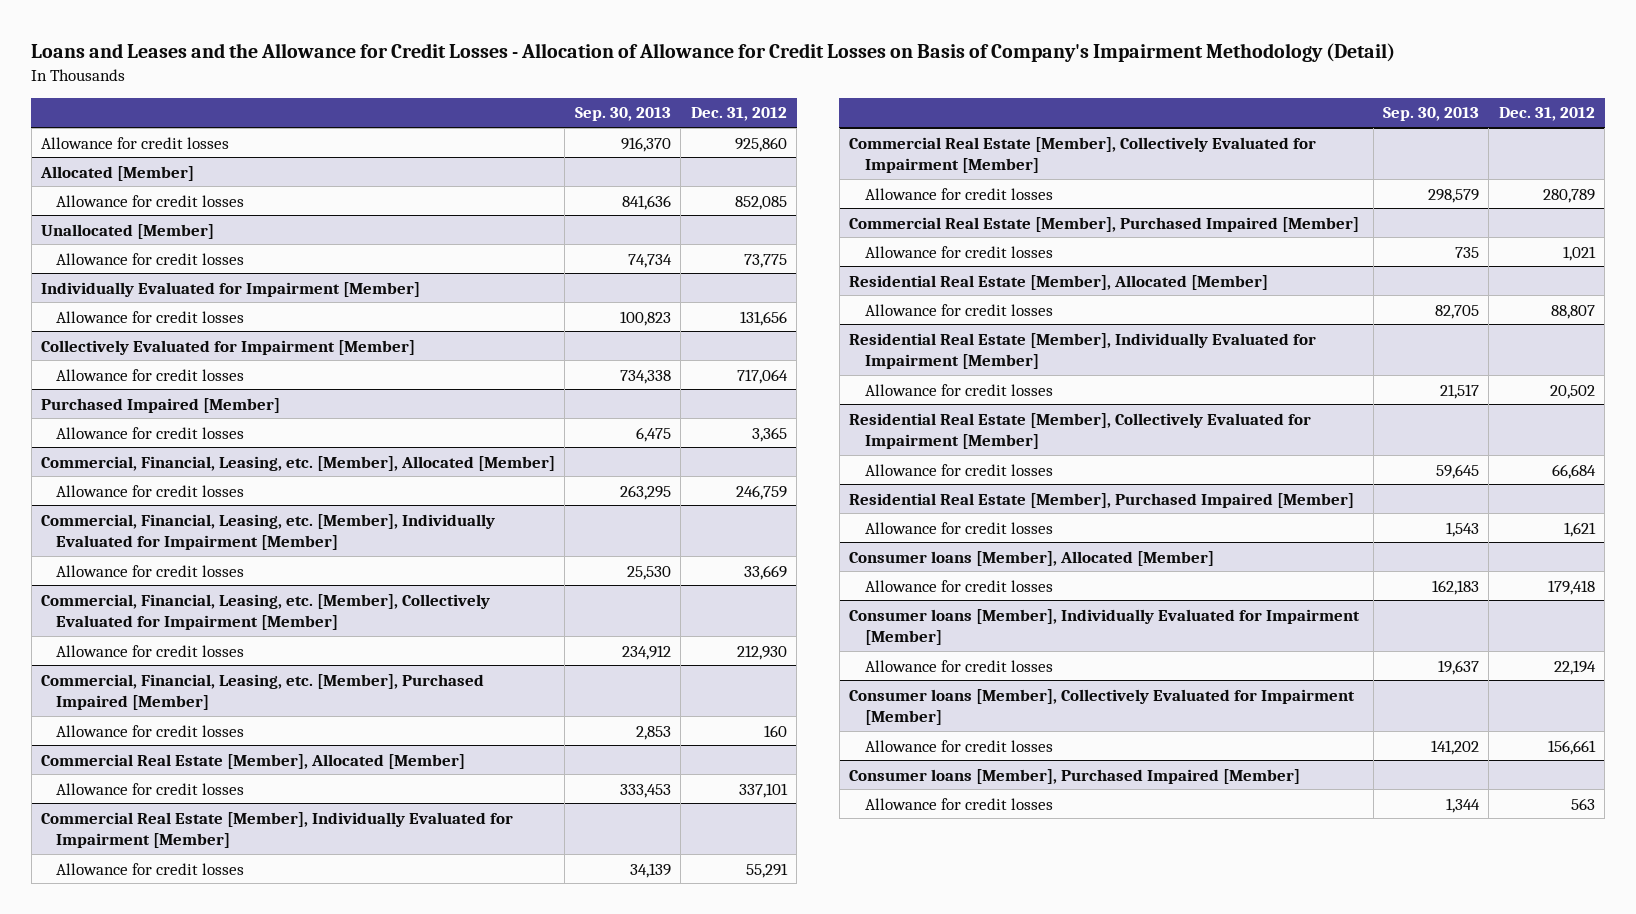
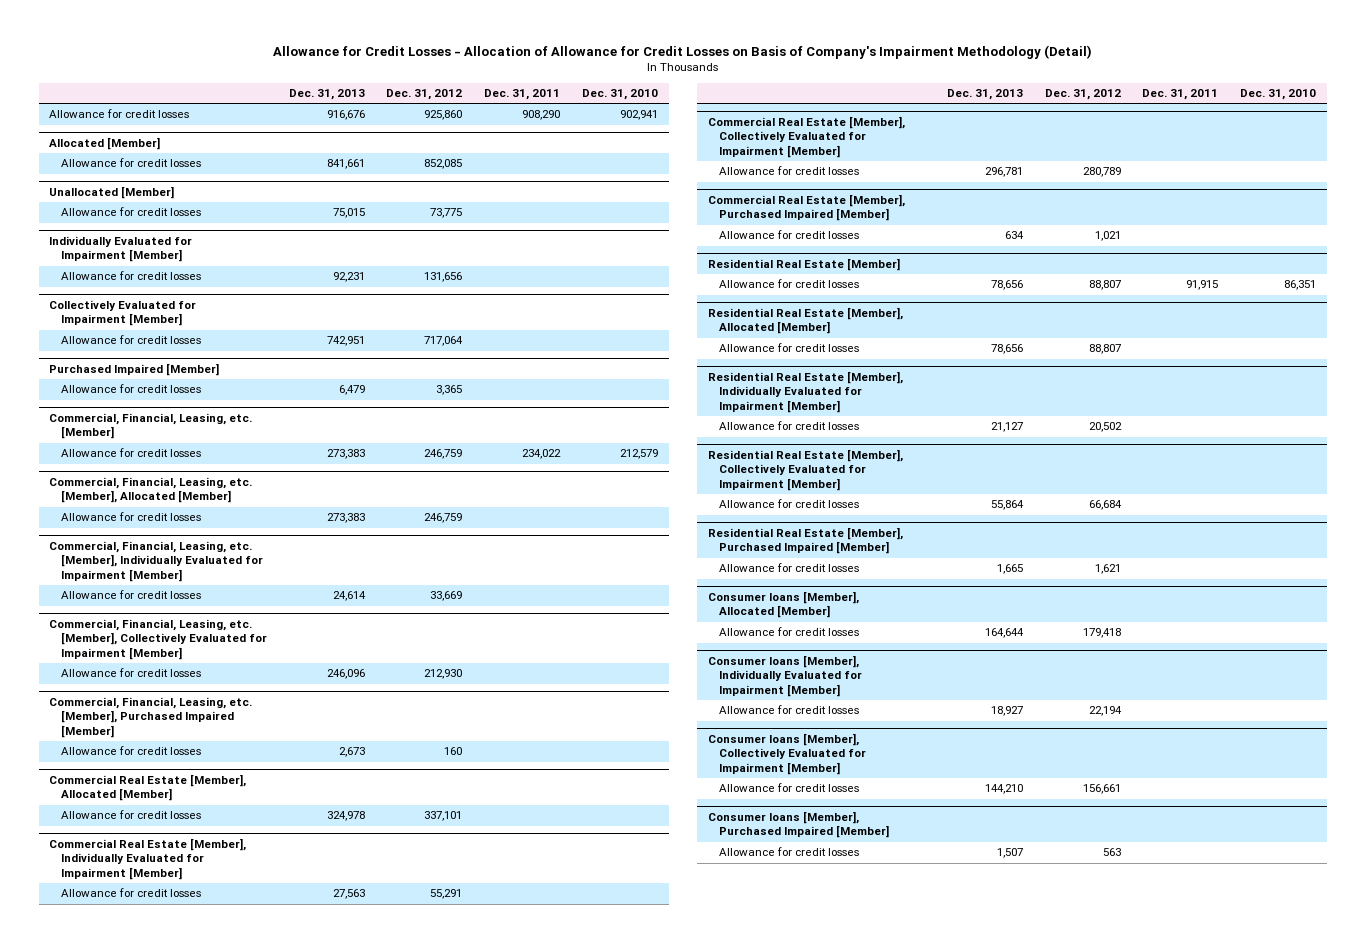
[31,42,1396,62] Loans and Leases and the Allowance for Credit Losses - Allocation of Allowance for Credit Losses on Basis of Company's Impairment Methodology (Detail) -> [272,45,1092,60] Allowance for Credit Losses - Allocation of Allowance for Credit Losses on Basis of Company's Impairment Methodology (Detail)
[574,107,671,122] Sep. 30, 2013 -> none
none -> [288,89,365,101] Dec. 31, 2013
none -> [484,89,561,101] Dec. 31, 2011
none -> [581,89,658,101] Dec. 31, 2010
none -> [49,412,253,440] Commercial, Financial, Leasing, etc. [Member]
none -> [60,448,201,458] Allowance for credit losses
none -> [707,257,900,271] Residential Real Estate [Member]
none -> [719,279,860,289] Allowance for credit losses

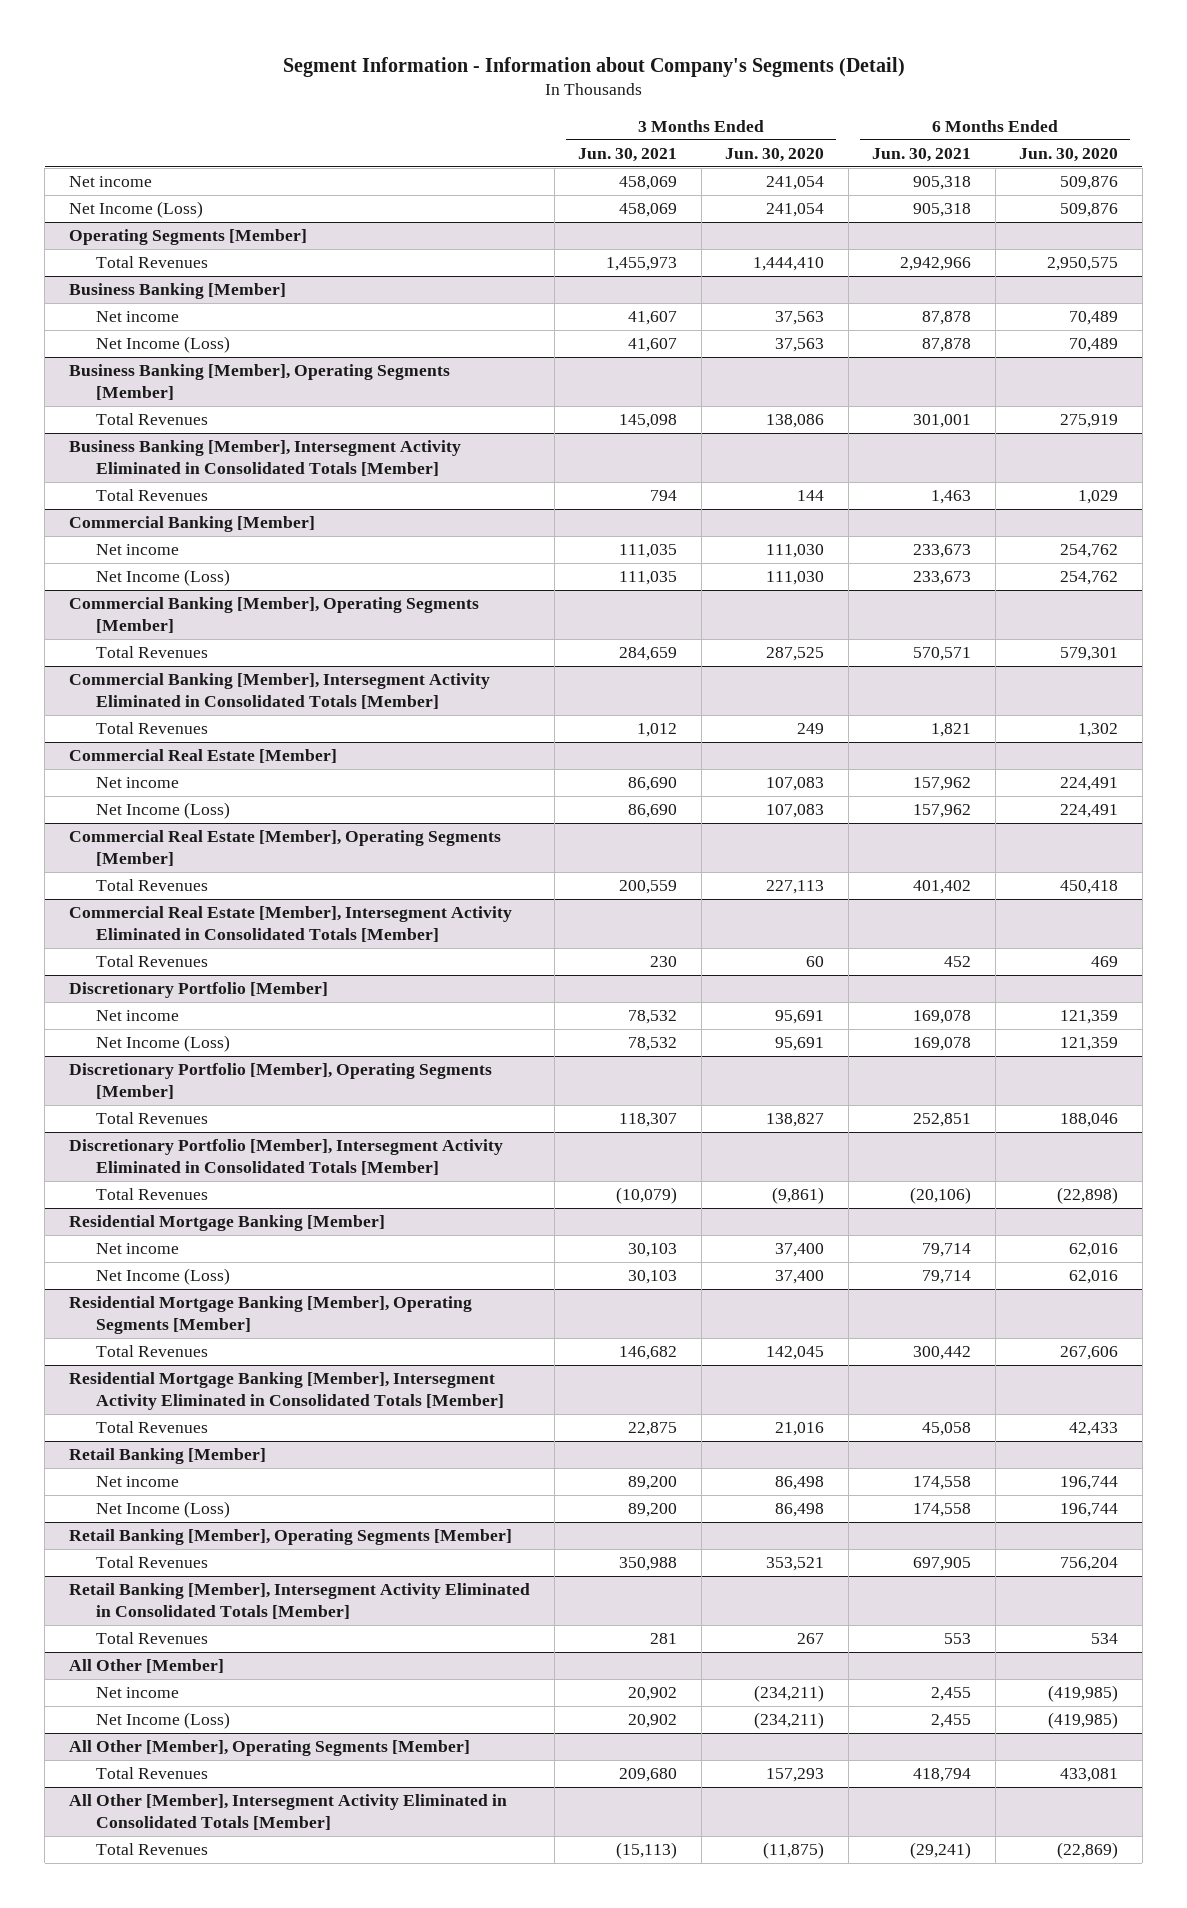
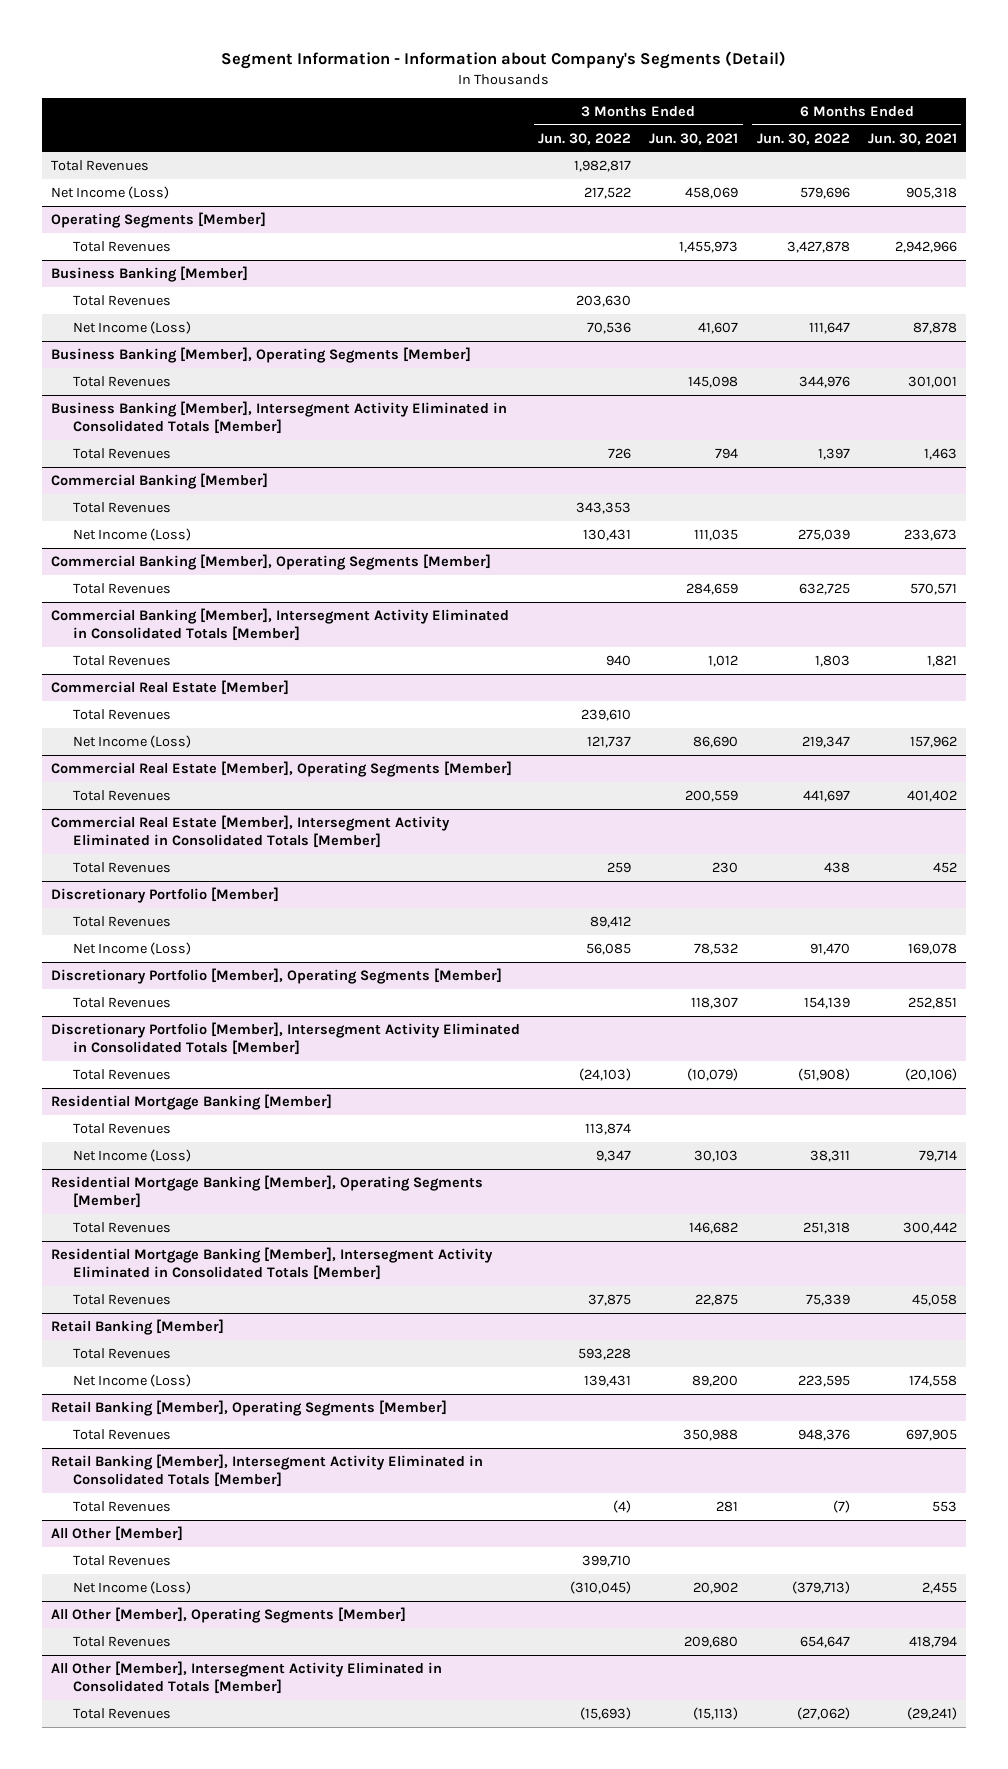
[725,147,825,162] Jun. 30, 2020 -> none
[1019,147,1119,162] Jun. 30, 2020 -> none
none -> [538,132,632,145] Jun. 30, 2022
none -> [756,132,850,145] Jun. 30, 2022
[68,176,152,188] Net income -> none
none -> [50,159,149,171] Total Revenues
[96,311,180,323] Net income -> none
none -> [72,294,171,306] Total Revenues
[96,544,180,556] Net income -> none
none -> [72,501,171,513] Total Revenues
[96,777,180,789] Net income -> none
none -> [72,708,171,720] Total Revenues
[96,1010,180,1022] Net income -> none
none -> [72,915,171,927] Total Revenues
[96,1243,180,1255] Net income -> none
none -> [72,1122,171,1134] Total Revenues
[96,1476,180,1488] Net income -> none
none -> [72,1347,171,1359] Total Revenues
[96,1687,180,1699] Net income -> none
none -> [72,1554,171,1566] Total Revenues

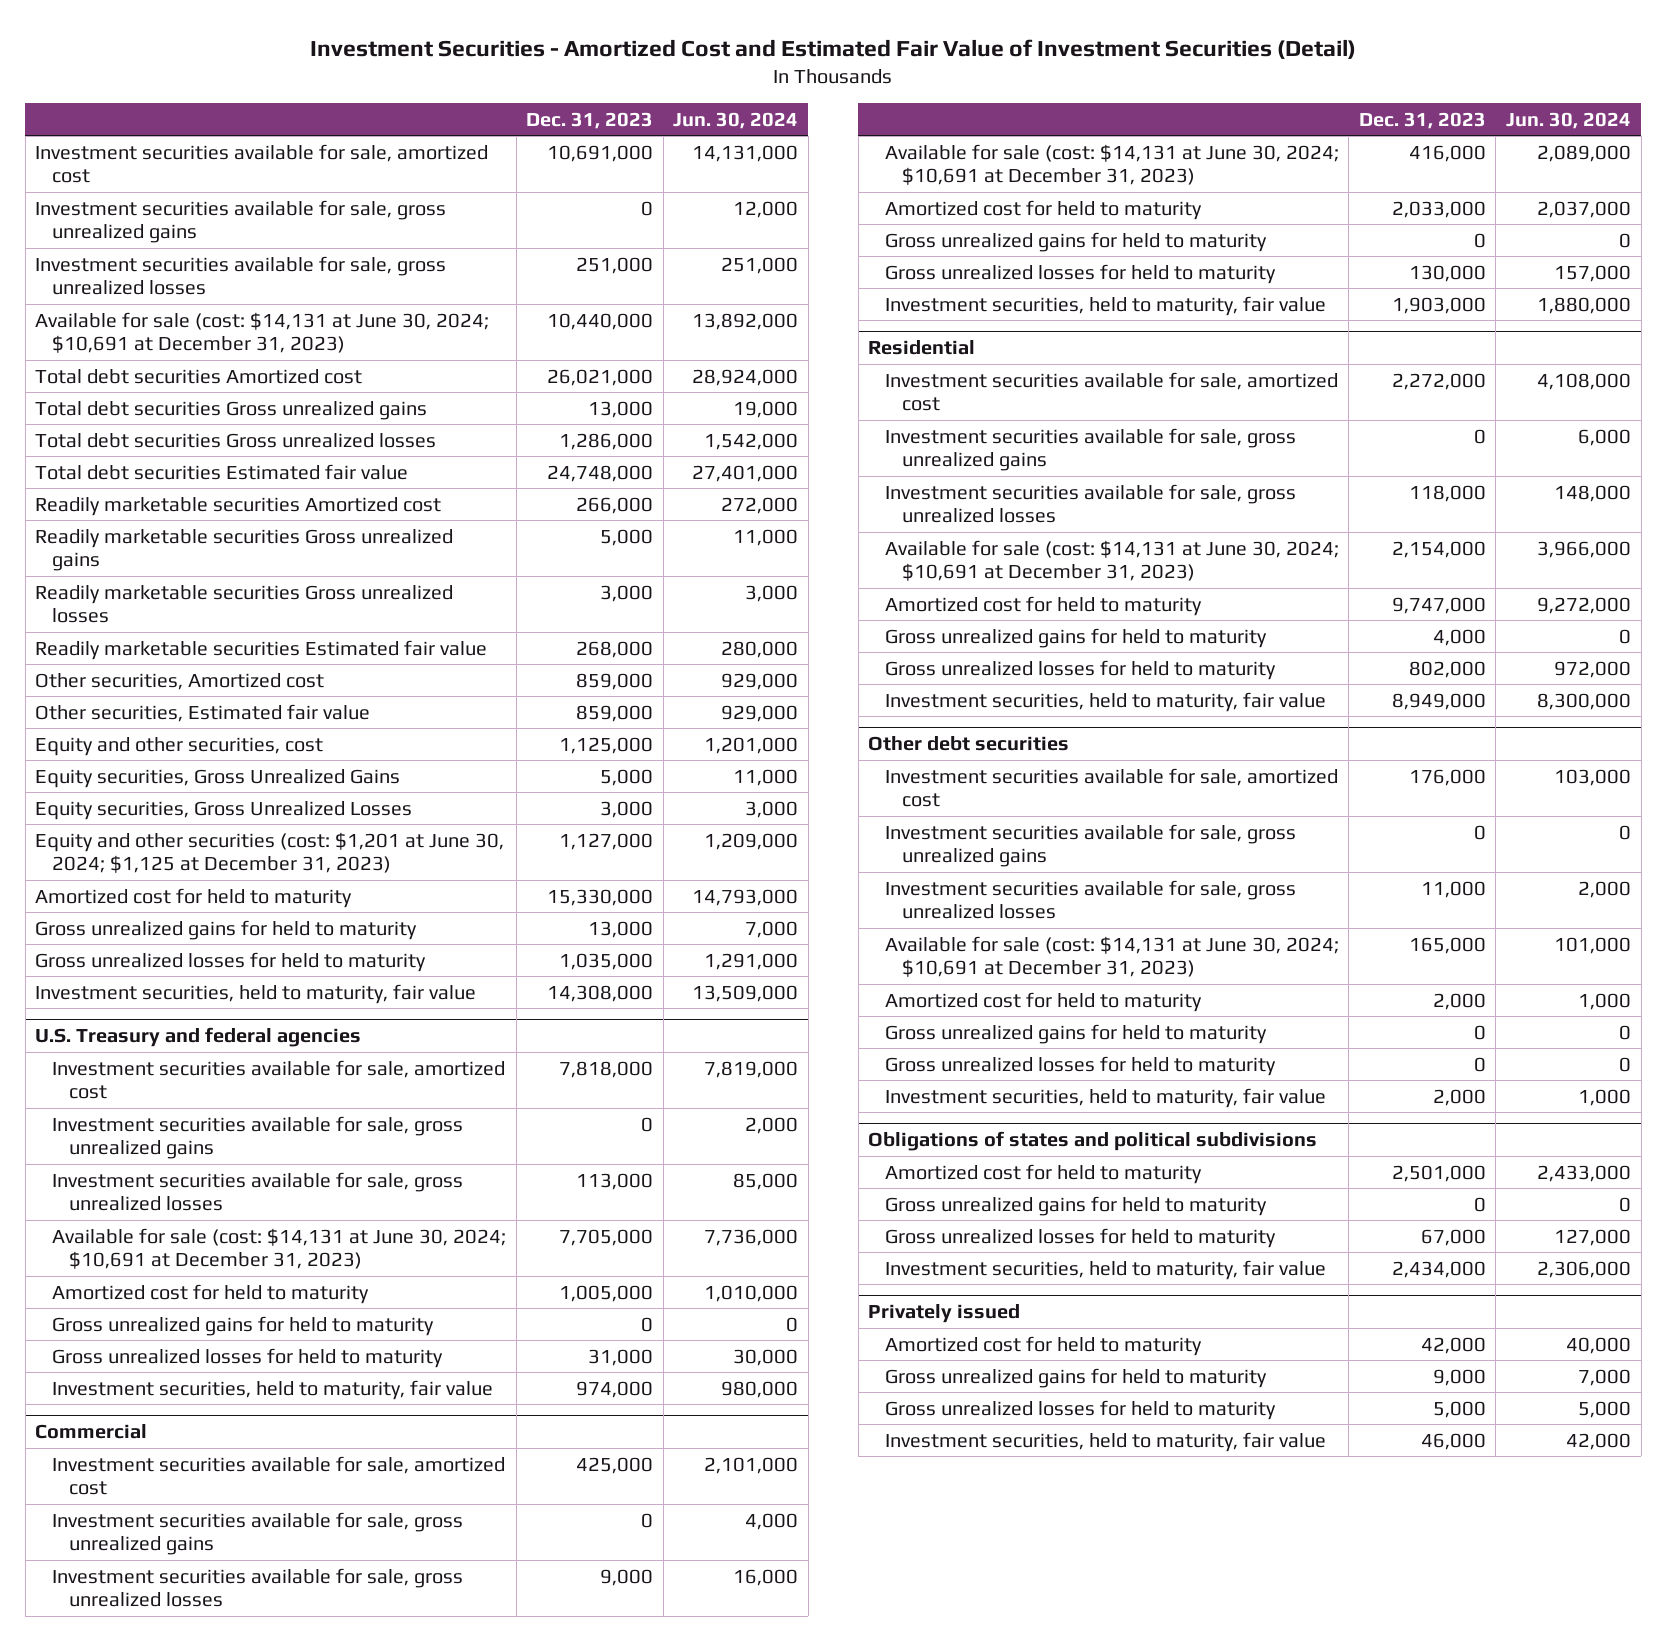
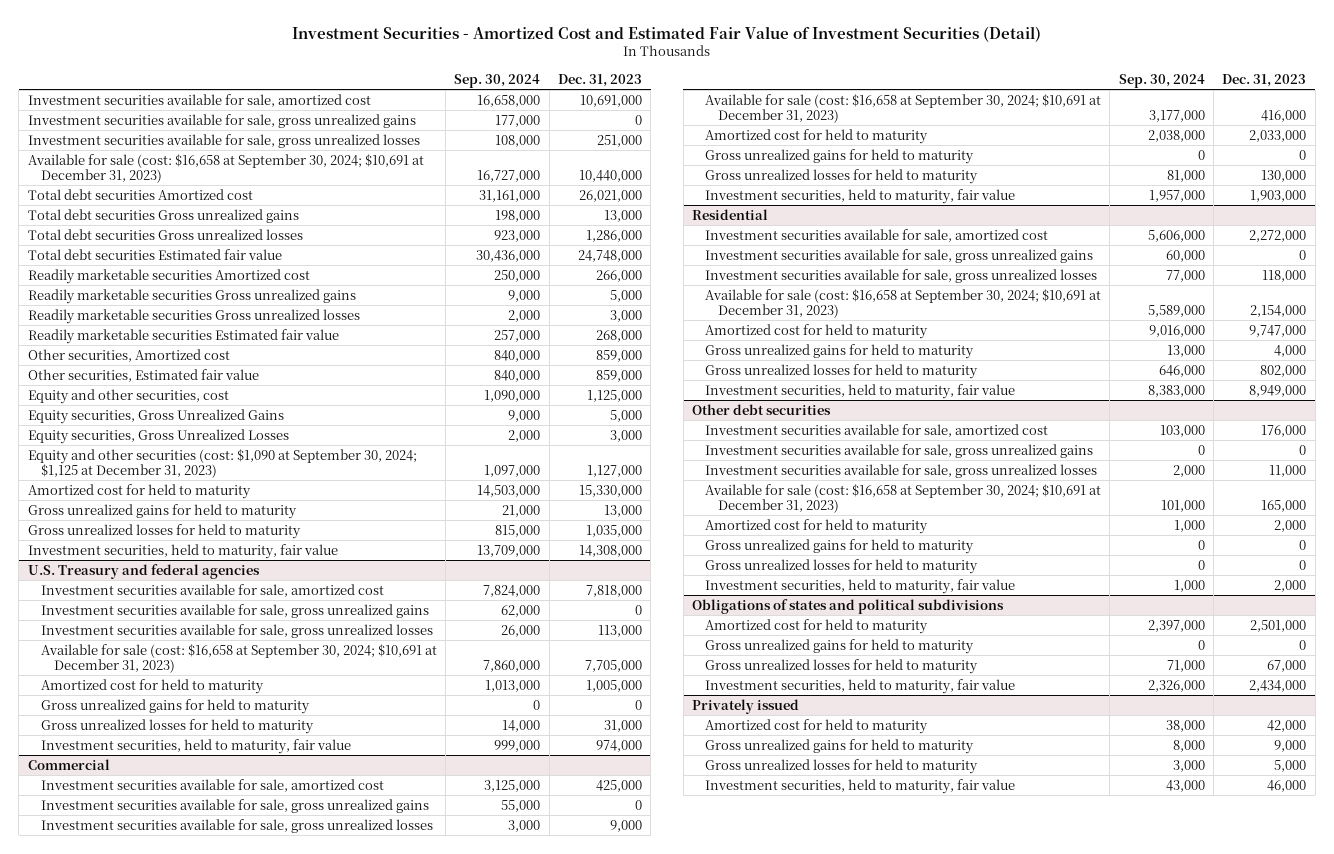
[673,111,799,129] Jun. 30, 2024 -> none
none -> [454,74,541,89] Sep. 30, 2024
[35,311,490,354] Available for sale (cost: $14,131 at June 30, 2024; $10,691 at December 31, 2023) -> [27,153,424,184] Available for sale (cost: $16,658 at September 30, 2024; $10,691 at December 31, 2023)
[35,831,505,874] Equity and other securities (cost: $1,201 at June 30, 2024; $1,125 at December 31, 2023) -> [27,448,417,479] Equity and other securities (cost: $1,090 at September 30, 2024; $1,125 at December 31, 2023)
[52,1227,507,1270] Available for sale (cost: $14,131 at June 30, 2024; $10,691 at December 31, 2023) -> [40,643,437,674] Available for sale (cost: $16,658 at September 30, 2024; $10,691 at December 31, 2023)
[884,143,1339,186] Available for sale (cost: $14,131 at June 30, 2024; $10,691 at December 31, 2023) -> [705,93,1102,124] Available for sale (cost: $16,658 at September 30, 2024; $10,691 at December 31, 2023)
[884,539,1339,582] Available for sale (cost: $14,131 at June 30, 2024; $10,691 at December 31, 2023) -> [705,288,1102,319] Available for sale (cost: $16,658 at September 30, 2024; $10,691 at December 31, 2023)
[884,935,1339,978] Available for sale (cost: $14,131 at June 30, 2024; $10,691 at December 31, 2023) -> [705,483,1102,514] Available for sale (cost: $16,658 at September 30, 2024; $10,691 at December 31, 2023)

